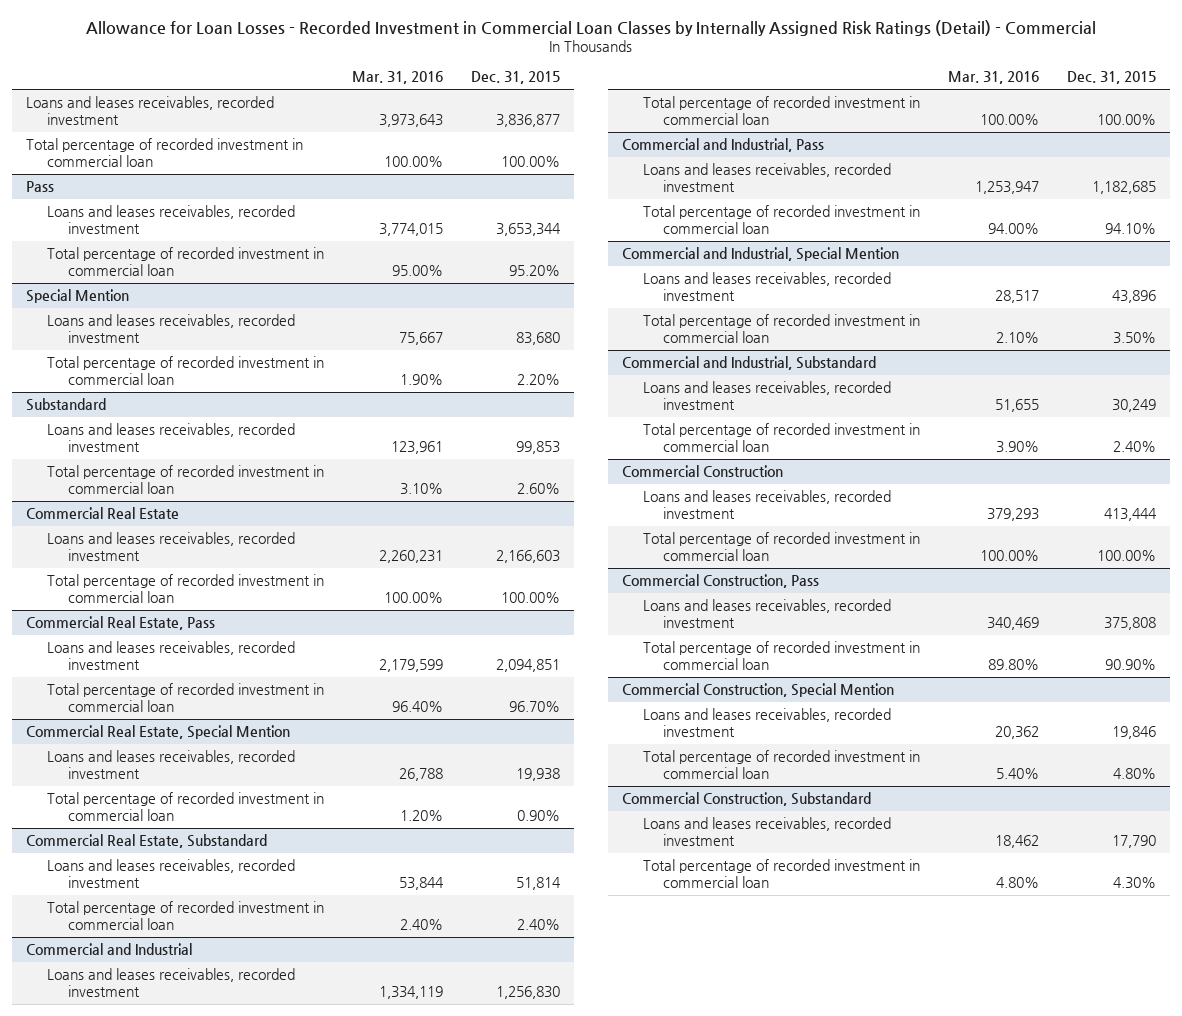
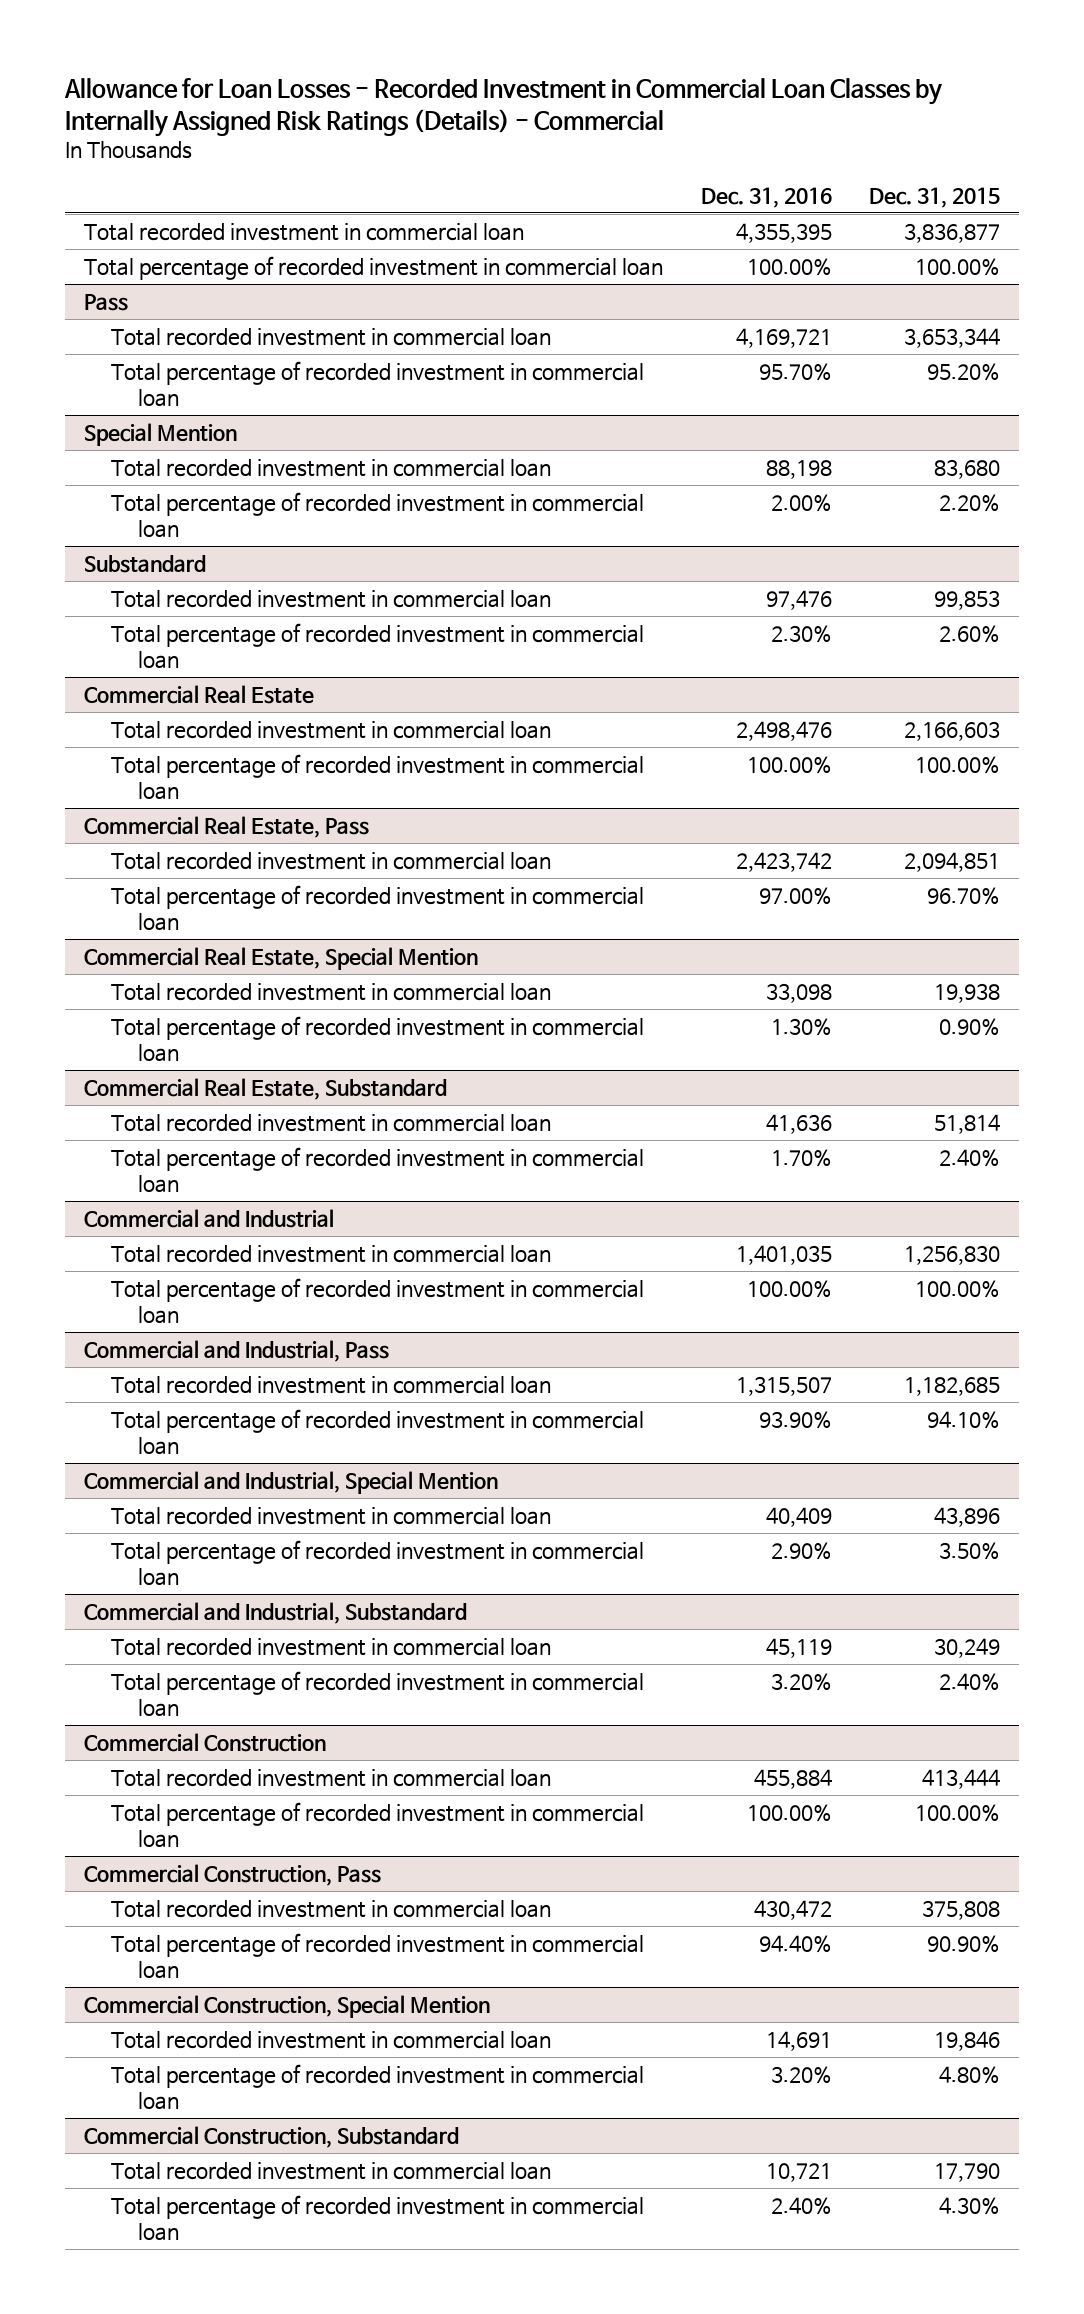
[85,19,1096,36] Allowance for Loan Losses - Recorded Investment in Commercial Loan Classes by Internally Assigned Risk Ratings (Detail) - Commercial -> [64,78,943,138] Allowance for Loan Losses - Recorded Investment in Commercial Loan Classes by Internally Assigned Risk Ratings (Details) - Commercial
[352,71,444,85] Mar. 31, 2016 -> none
none -> [700,186,832,208] Dec. 31, 2016
[25,96,274,125] Loans and leases receivables, recorded investment -> [84,222,525,241] Total recorded investment in commercial loan
[46,205,295,234] Loans and leases receivables, recorded investment -> [110,327,551,346] Total recorded investment in commercial loan
[46,314,295,343] Loans and leases receivables, recorded investment -> [110,458,551,477] Total recorded investment in commercial loan
[46,423,295,452] Loans and leases receivables, recorded investment -> [110,589,551,608] Total recorded investment in commercial loan
[46,532,295,561] Loans and leases receivables, recorded investment -> [110,720,551,739] Total recorded investment in commercial loan
[46,641,295,670] Loans and leases receivables, recorded investment -> [110,851,551,870] Total recorded investment in commercial loan
[46,750,295,779] Loans and leases receivables, recorded investment -> [110,982,551,1001] Total recorded investment in commercial loan
[46,859,295,888] Loans and leases receivables, recorded investment -> [110,1113,551,1132] Total recorded investment in commercial loan
[46,968,295,997] Loans and leases receivables, recorded investment -> [110,1244,551,1263] Total recorded investment in commercial loan
[642,163,891,192] Loans and leases receivables, recorded investment -> [110,1375,551,1394] Total recorded investment in commercial loan
[642,272,891,301] Loans and leases receivables, recorded investment -> [110,1506,551,1525] Total recorded investment in commercial loan
[642,381,891,410] Loans and leases receivables, recorded investment -> [110,1637,551,1656] Total recorded investment in commercial loan
[642,490,891,519] Loans and leases receivables, recorded investment -> [110,1768,551,1787] Total recorded investment in commercial loan
[642,599,891,628] Loans and leases receivables, recorded investment -> [110,1899,551,1918] Total recorded investment in commercial loan
[642,708,891,737] Loans and leases receivables, recorded investment -> [110,2030,551,2049] Total recorded investment in commercial loan
[642,817,891,846] Loans and leases receivables, recorded investment -> [110,2161,551,2180] Total recorded investment in commercial loan

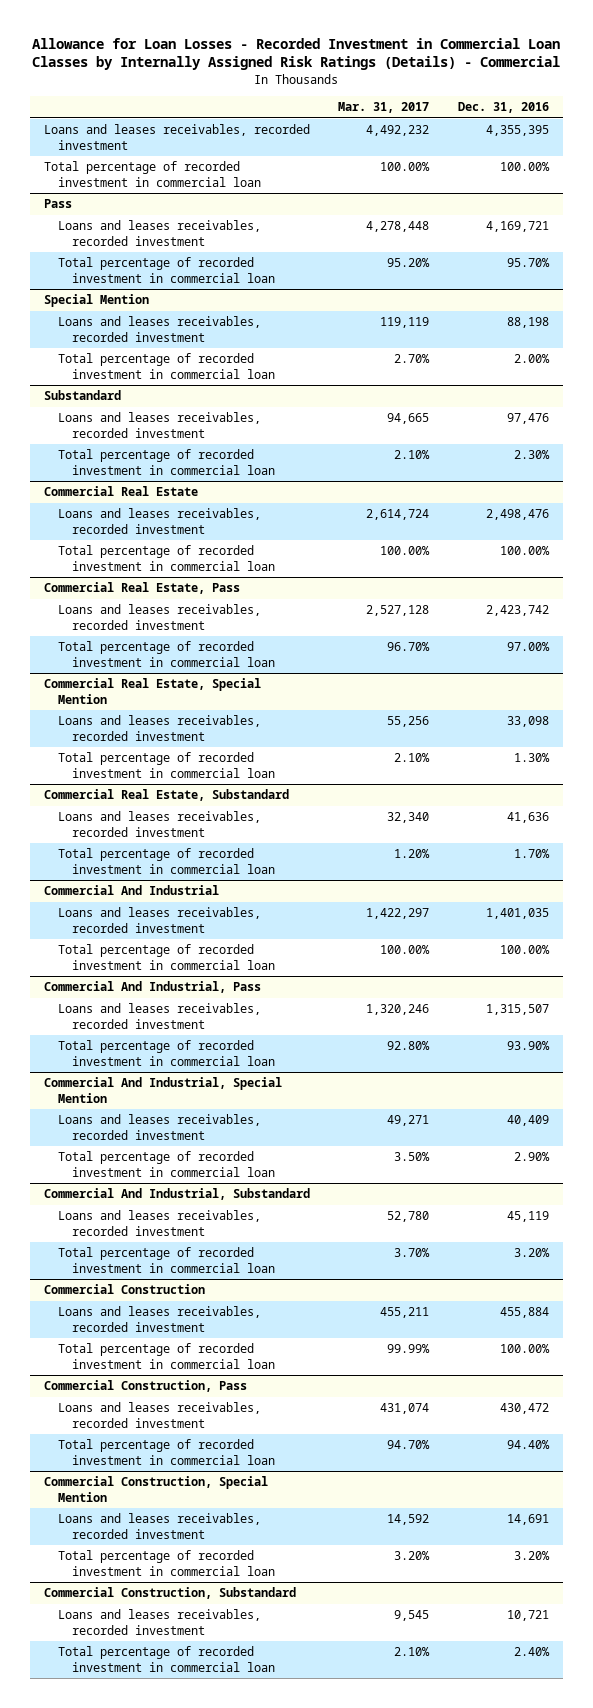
[869,186,1001,208] Dec. 31, 2015 -> none
none -> [338,101,430,113] Mar. 31, 2017
[84,222,525,241] Total recorded investment in commercial loan -> [44,124,311,150] Loans and leases receivables, recorded investment
[110,327,551,346] Total recorded investment in commercial loan -> [58,220,262,246] Loans and leases receivables, recorded investment
[110,458,551,477] Total recorded investment in commercial loan -> [58,316,262,342] Loans and leases receivables, recorded investment
[110,589,551,608] Total recorded investment in commercial loan -> [58,412,262,438] Loans and leases receivables, recorded investment
[110,720,551,739] Total recorded investment in commercial loan -> [58,508,262,534] Loans and leases receivables, recorded investment
[110,851,551,870] Total recorded investment in commercial loan -> [58,604,262,630] Loans and leases receivables, recorded investment
[110,982,551,1001] Total recorded investment in commercial loan -> [58,715,262,741] Loans and leases receivables, recorded investment
[110,1113,551,1132] Total recorded investment in commercial loan -> [58,811,262,837] Loans and leases receivables, recorded investment
[84,1208,335,1228] Commercial and Industrial -> [44,885,220,896] Commercial And Industrial
[110,1244,551,1263] Total recorded investment in commercial loan -> [58,907,262,933] Loans and leases receivables, recorded investment
[84,1339,390,1362] Commercial and Industrial, Pass -> [44,981,262,994] Commercial And Industrial, Pass
[110,1375,551,1394] Total recorded investment in commercial loan -> [58,1003,262,1029] Loans and leases receivables, recorded investment
[84,1470,499,1494] Commercial and Industrial, Special Mention -> [44,1077,283,1103] Commercial And Industrial, Special Mention
[110,1506,551,1525] Total recorded investment in commercial loan -> [58,1114,262,1140] Loans and leases receivables, recorded investment
[84,1601,468,1624] Commercial and Industrial, Substandard -> [44,1188,311,1201] Commercial And Industrial, Substandard
[110,1637,551,1656] Total recorded investment in commercial loan -> [58,1210,262,1236] Loans and leases receivables, recorded investment
[110,1768,551,1787] Total recorded investment in commercial loan -> [58,1306,262,1332] Loans and leases receivables, recorded investment
[110,1899,551,1918] Total recorded investment in commercial loan -> [58,1402,262,1428] Loans and leases receivables, recorded investment
[110,2030,551,2049] Total recorded investment in commercial loan -> [58,1513,262,1539] Loans and leases receivables, recorded investment
[110,2161,551,2180] Total recorded investment in commercial loan -> [58,1609,262,1635] Loans and leases receivables, recorded investment

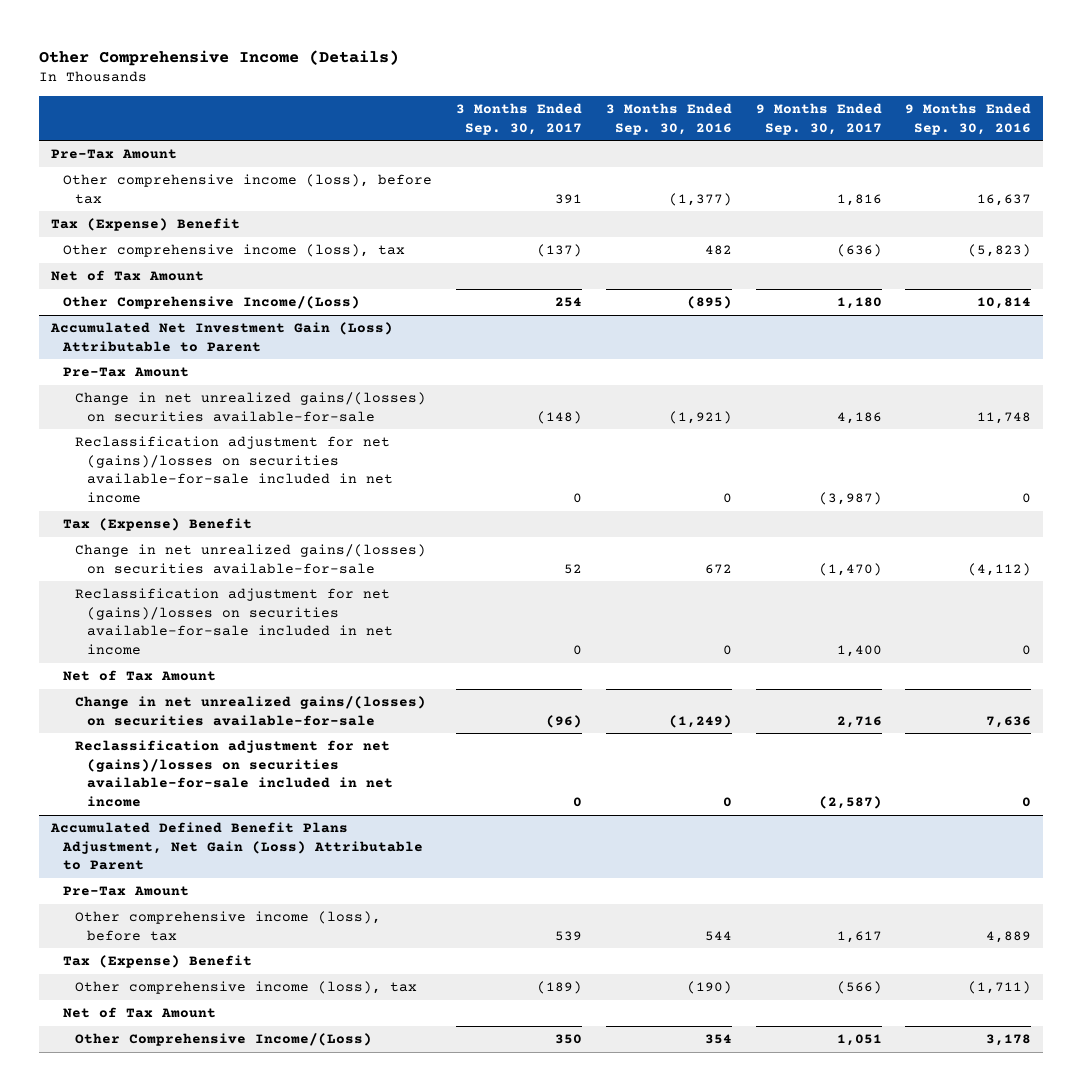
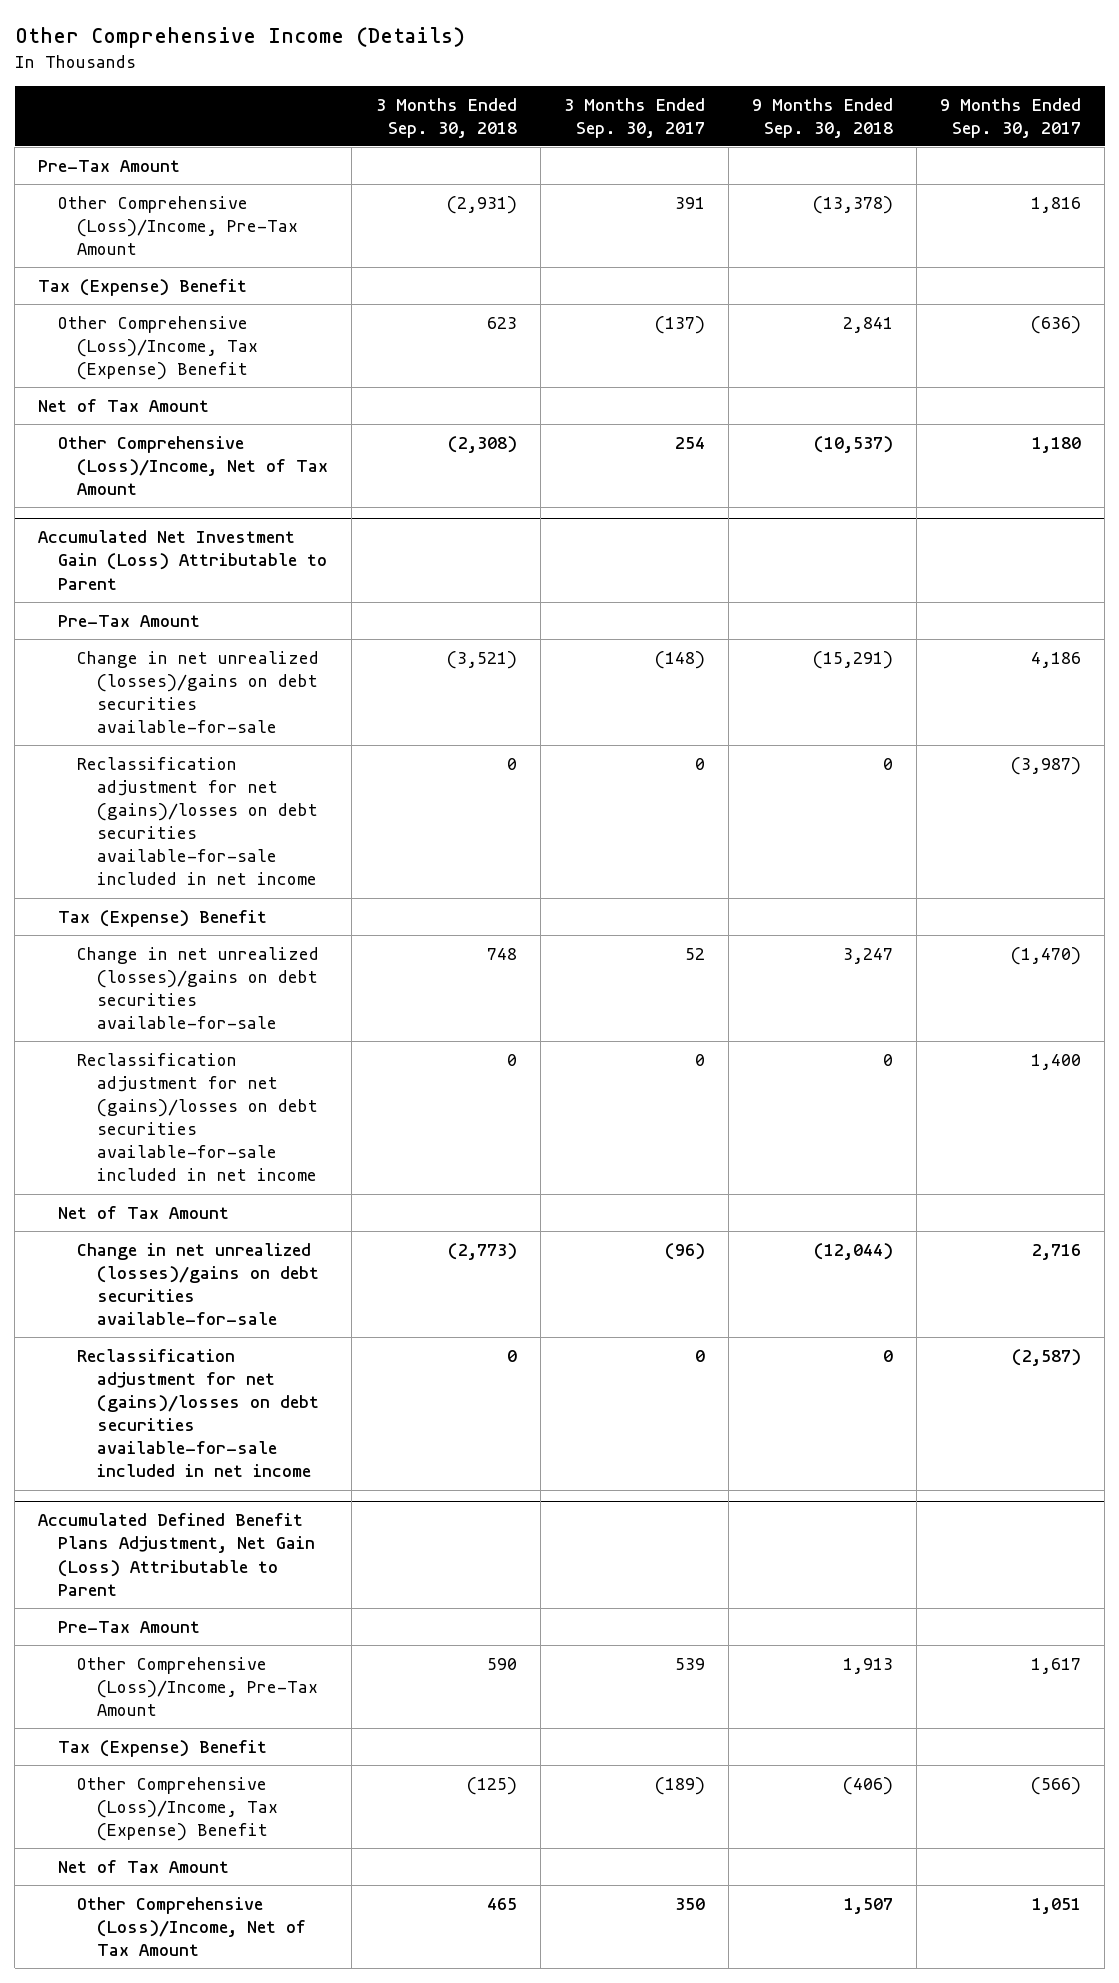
[605,103,732,135] 3 Months Ended Sep. 30, 2016 -> none
[905,103,1032,135] 9 Months Ended Sep. 30, 2016 -> none
none -> [375,97,517,138] 3 Months Ended Sep. 30, 2018
none -> [751,97,893,138] 9 Months Ended Sep. 30, 2018
[62,174,432,204] Other comprehensive income (loss), before tax -> [57,195,299,255] Other Comprehensive (Loss)/Income, Pre-Tax Amount
[62,244,405,258] Other comprehensive income (loss), tax -> [57,315,259,380] Other Comprehensive (Loss)/Income, Tax (Expense) Benefit
[62,296,360,310] Other Comprehensive Income/(Loss) -> [57,435,329,495] Other Comprehensive (Loss)/Income, Net of Tax Amount
[74,392,426,422] Change in net unrealized gains/(losses) on securities available-for-sale -> [77,650,320,734] Change in net unrealized (losses)/gains on debt securities available-for-sale
[74,436,393,504] Reclassification adjustment for net (gains)/losses on securities available-for-sale included in net income -> [77,756,318,886] Reclassification adjustment for net (gains)/losses on debt securities available-for-sale included in net income
[74,544,426,574] Change in net unrealized gains/(losses) on securities available-for-sale -> [77,946,320,1030] Change in net unrealized (losses)/gains on debt securities available-for-sale
[74,588,393,656] Reclassification adjustment for net (gains)/losses on securities available-for-sale included in net income -> [77,1052,318,1182] Reclassification adjustment for net (gains)/losses on debt securities available-for-sale included in net income
[74,696,426,726] Change in net unrealized gains/(losses) on securities available-for-sale -> [77,1242,319,1326] Change in net unrealized (losses)/gains on debt securities available-for-sale
[74,740,393,808] Reclassification adjustment for net (gains)/losses on securities available-for-sale included in net income -> [77,1348,319,1478] Reclassification adjustment for net (gains)/losses on debt securities available-for-sale included in net income
[74,911,381,941] Other comprehensive income (loss), before tax -> [77,1656,318,1716] Other Comprehensive (Loss)/Income, Pre-Tax Amount
[74,981,417,995] Other comprehensive income (loss), tax -> [77,1776,278,1841] Other Comprehensive (Loss)/Income, Tax (Expense) Benefit
[74,1033,372,1047] Other Comprehensive Income/(Loss) -> [77,1896,306,1956] Other Comprehensive (Loss)/Income, Net of Tax Amount

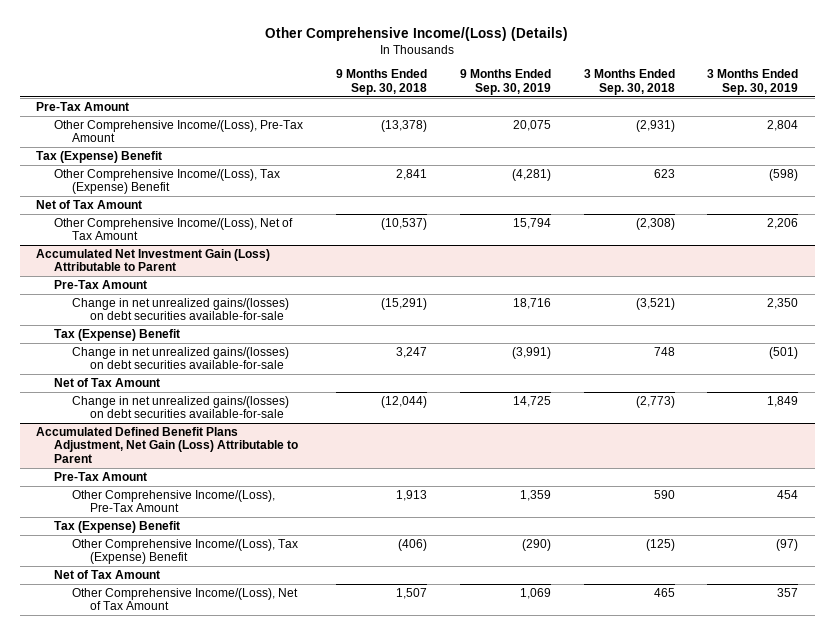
[14,26,465,48] Other Comprehensive Income (Details) -> [265,26,569,41] Other Comprehensive Income/(Loss) (Details)
[563,97,705,138] 3 Months Ended Sep. 30, 2017 -> none
[939,97,1081,138] 9 Months Ended Sep. 30, 2017 -> none
none -> [459,69,551,96] 9 Months Ended Sep. 30, 2019
none -> [707,69,799,96] 3 Months Ended Sep. 30, 2019
[57,195,299,255] Other Comprehensive (Loss)/Income, Pre-Tax Amount -> [54,119,304,143] Other Comprehensive Income/(Loss), Pre-Tax Amount
[57,315,259,380] Other Comprehensive (Loss)/Income, Tax (Expense) Benefit -> [54,168,281,195] Other Comprehensive Income/(Loss), Tax (Expense) Benefit
[57,435,329,495] Other Comprehensive (Loss)/Income, Net of Tax Amount -> [54,217,294,241] Other Comprehensive Income/(Loss), Net of Tax Amount
[77,756,318,886] Reclassification adjustment for net (gains)/losses on debt securities available-for-sale included in net income -> none
[77,650,320,734] Change in net unrealized (losses)/gains on debt securities available-for-sale -> [72,297,290,321] Change in net unrealized gains/(losses) on debt securities available-for-sale
[77,1052,318,1182] Reclassification adjustment for net (gains)/losses on debt securities available-for-sale included in net income -> none
[77,946,320,1030] Change in net unrealized (losses)/gains on debt securities available-for-sale -> [72,346,290,370] Change in net unrealized gains/(losses) on debt securities available-for-sale
[77,1348,319,1478] Reclassification adjustment for net (gains)/losses on debt securities available-for-sale included in net income -> none
[77,1242,319,1326] Change in net unrealized (losses)/gains on debt securities available-for-sale -> [72,395,290,419] Change in net unrealized gains/(losses) on debt securities available-for-sale
[77,1656,318,1716] Other Comprehensive (Loss)/Income, Pre-Tax Amount -> [72,489,276,513] Other Comprehensive Income/(Loss), Pre-Tax Amount
[77,1776,278,1841] Other Comprehensive (Loss)/Income, Tax (Expense) Benefit -> [72,538,299,565] Other Comprehensive Income/(Loss), Tax (Expense) Benefit
[77,1896,306,1956] Other Comprehensive (Loss)/Income, Net of Tax Amount -> [72,587,299,611] Other Comprehensive Income/(Loss), Net of Tax Amount

